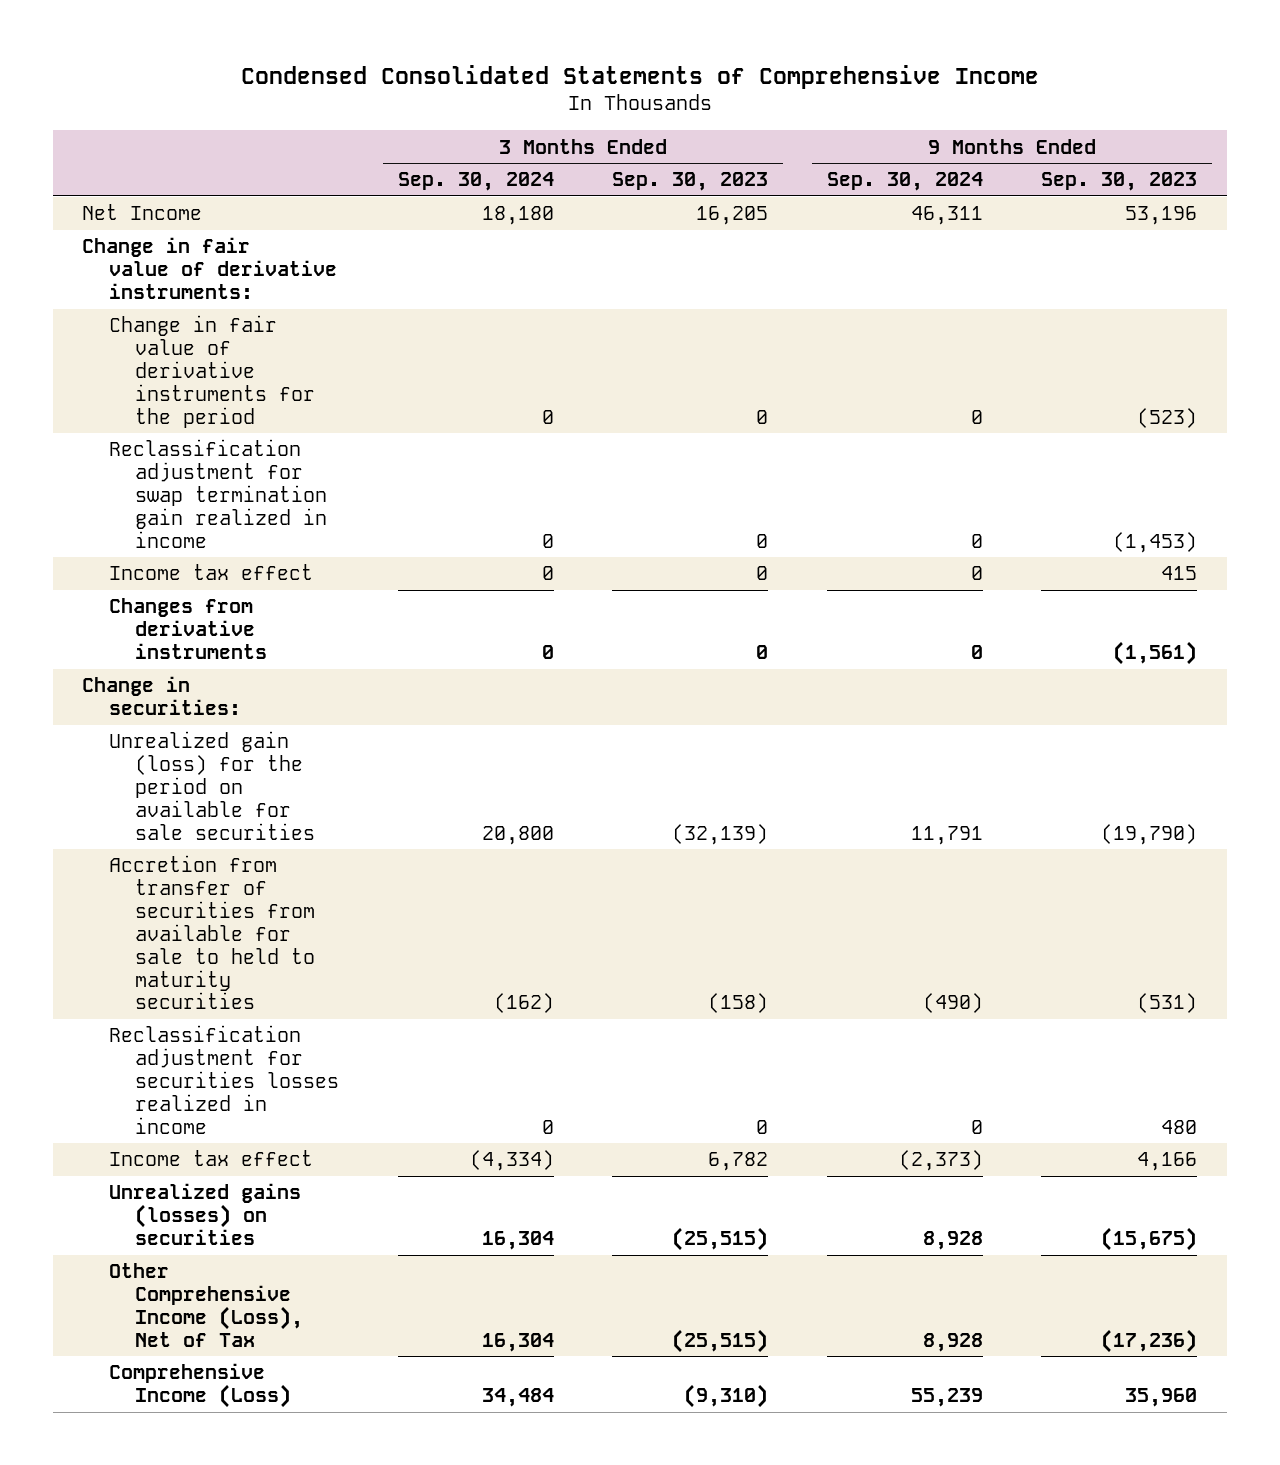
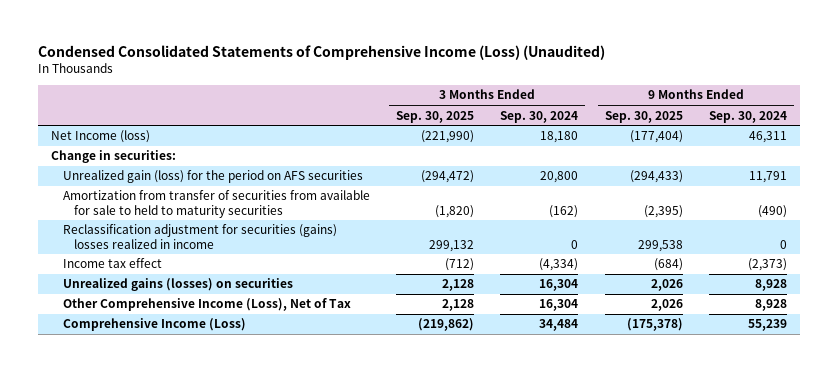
[240,64,1039,89] Condensed Consolidated Statements of Comprehensive Income -> [38,44,606,60] Condensed Consolidated Statements of Comprehensive Income (Loss) (Unaudited)
[612,172,769,192] Sep. 30, 2023 -> none
[1041,172,1198,192] Sep. 30, 2023 -> none
none -> [395,110,474,123] Sep. 30, 2025
none -> [604,110,683,123] Sep. 30, 2025
[82,237,337,300] Change in fair value of derivative instruments: -> none
[108,315,316,428] Change in fair value of derivative instruments for the period -> none
[108,439,328,548] Reclassification adjustment for swap termination gain realized in income -> none
[108,564,313,581] Income tax effect -> none
[108,598,268,660] Changes from derivative instruments -> none
[82,204,203,221] Net Income -> [51,130,151,144] Net Income (loss)
[108,731,316,840] Unrealized gain (loss) for the period on available for sale securities -> [62,170,363,184] Unrealized gain (loss) for the period on AFS securities
[108,855,316,1010] Accretion from transfer of securities from available for sale to held to maturity securities -> [62,190,370,218] Amortization from transfer of securities from available for sale to held to maturity securities
[108,1025,340,1134] Reclassification adjustment for securities losses realized in income -> [62,224,337,249] Reclassification adjustment for securities (gains) losses realized in income

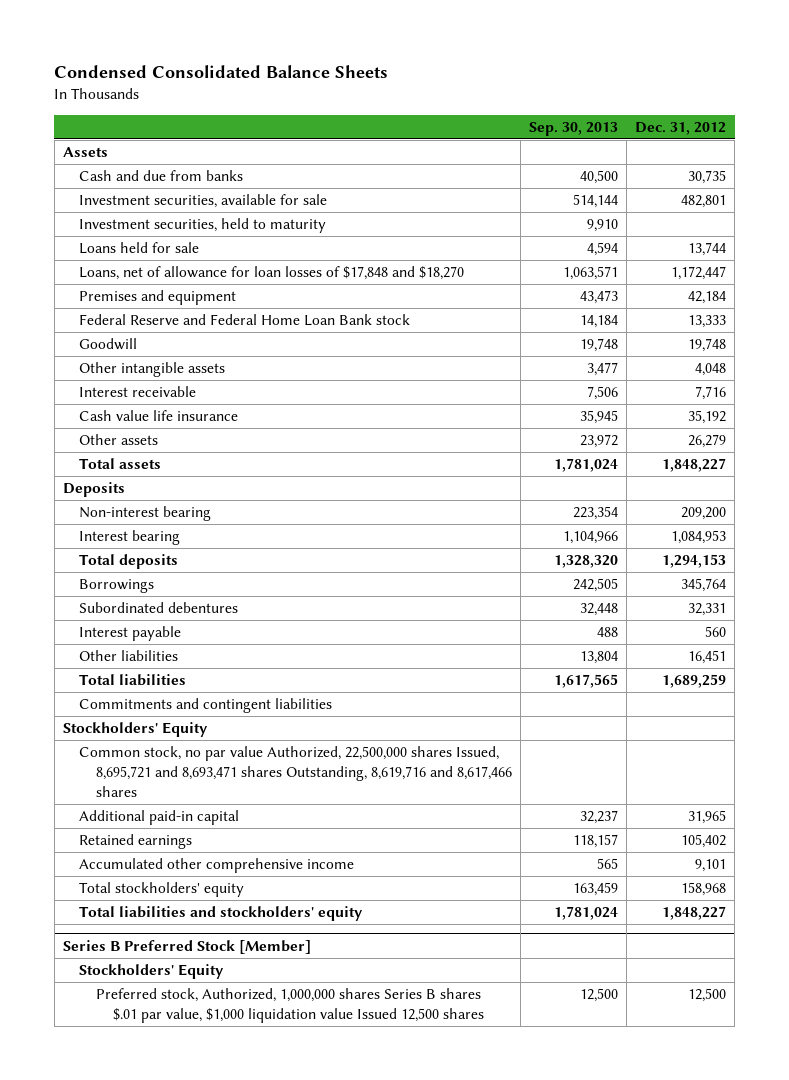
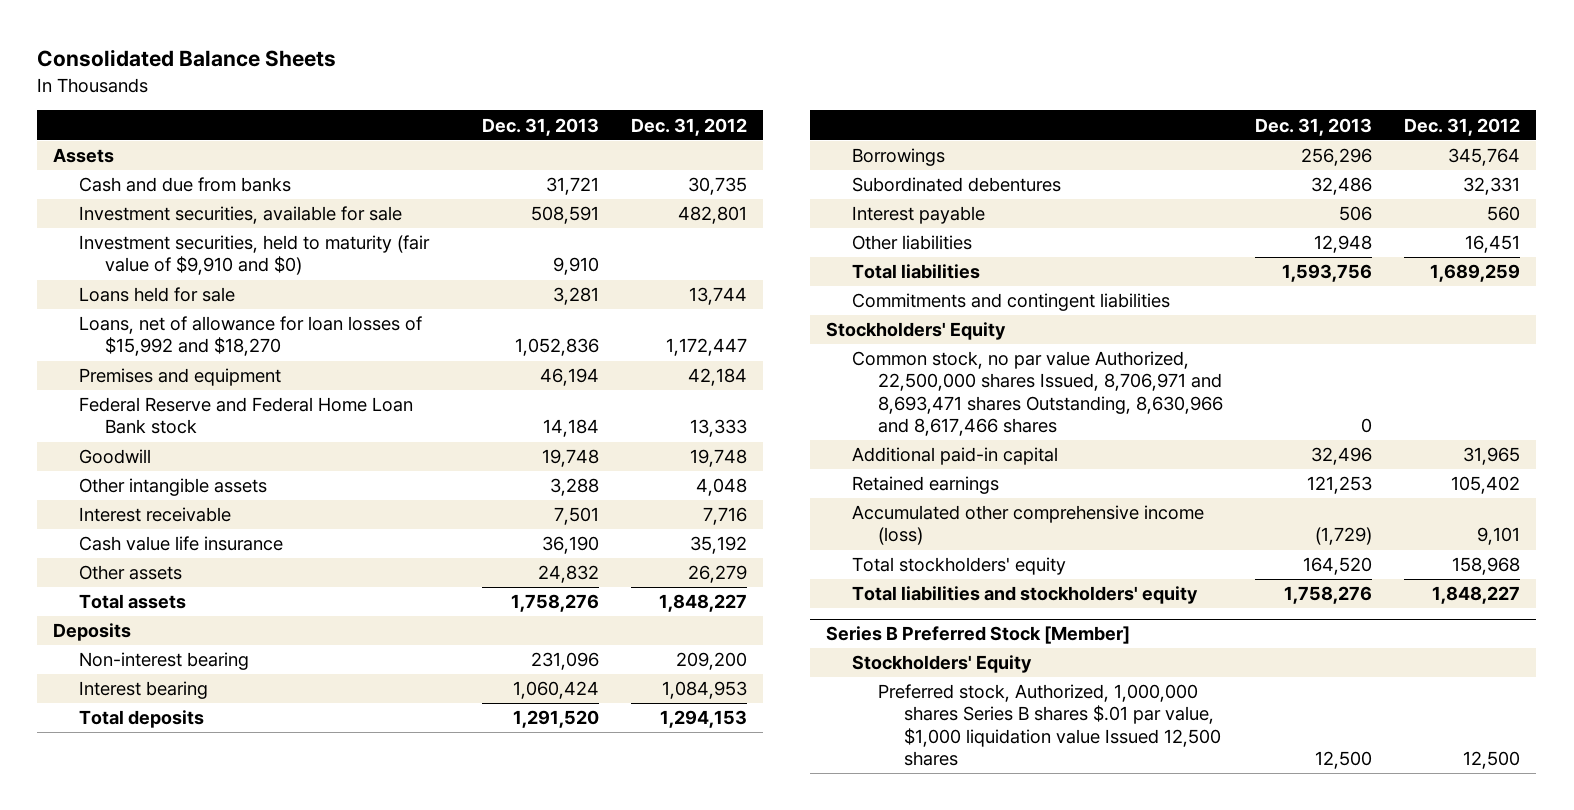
[54,65,389,79] Condensed Consolidated Balance Sheets -> [37,49,337,68] Consolidated Balance Sheets
[529,122,619,137] Sep. 30, 2013 -> none
none -> [482,117,600,136] Dec. 31, 2013
[79,218,327,234] Investment securities, held to maturity -> [79,235,431,276] Investment securities, held to maturity (fair value of $9,910 and $0)
[79,266,465,281] Loans, net of allowance for loan losses of $17,848 and $18,270 -> [79,316,423,357] Loans, net of allowance for loan losses of $15,992 and $18,270
[79,746,512,797] Common stock, no par value Authorized, 22,500,000 shares Issued, 8,695,721 and 8,693,471 shares Outstanding, 8,619,716 and 8,617,466 shares -> [852,351,1224,436] Common stock, no par value Authorized, 22,500,000 shares Issued, 8,706,971 and 8,693,471 shares Outstanding, 8,630,966 and 8,617,466 shares
[79,858,355,874] Accumulated other comprehensive income -> [852,505,1205,546] Accumulated other comprehensive income (loss)

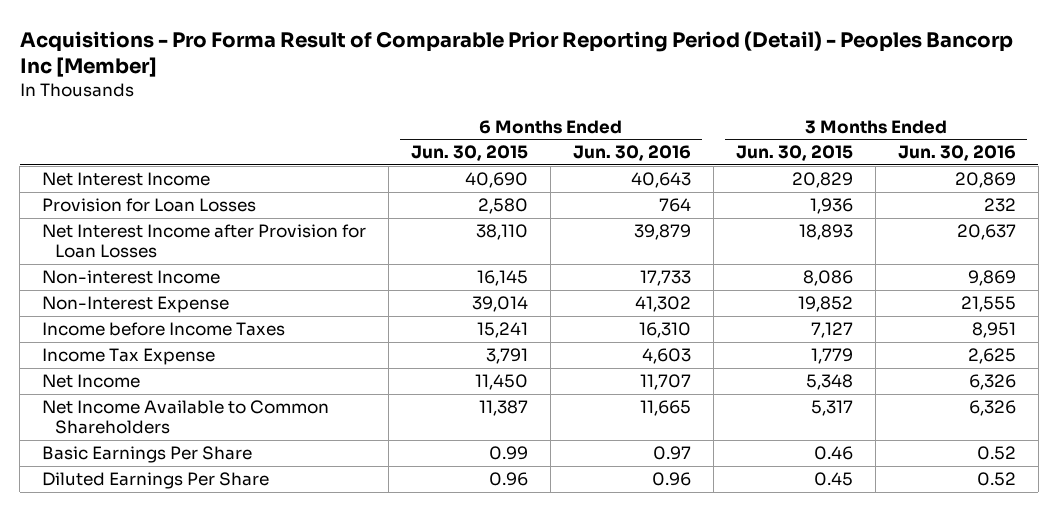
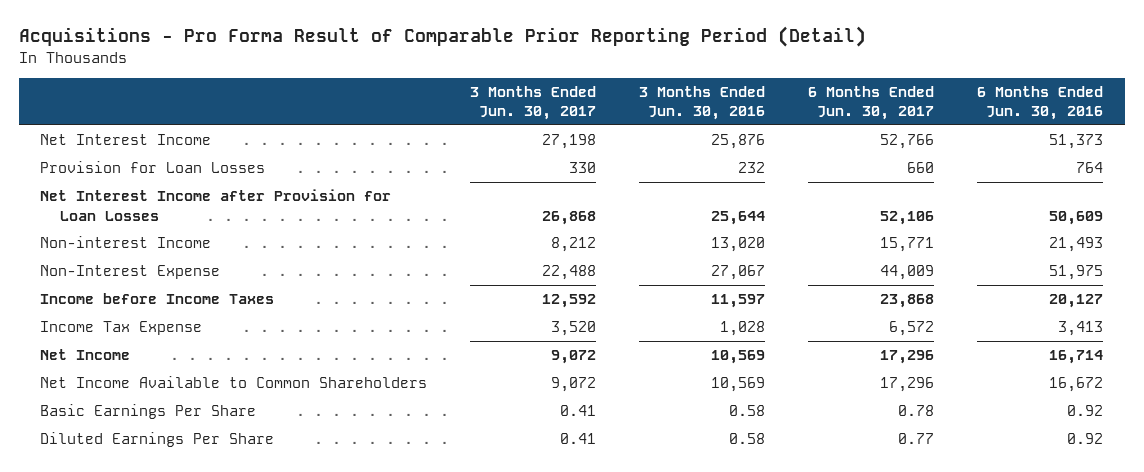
[19,30,1013,78] Acquisitions - Pro Forma Result of Comparable Prior Reporting Period (Detail) - Peoples Bancorp Inc [Member] -> [18,26,866,48] Acquisitions - Pro Forma Result of Comparable Prior Reporting Period (Detail)
[411,145,529,162] Jun. 30, 2015 -> none
[736,145,854,162] Jun. 30, 2015 -> none
none -> [470,85,597,121] 3 Months Ended Jun. 30, 2017
none -> [808,85,935,121] 6 Months Ended Jun. 30, 2017
[631,172,692,189] 40,643 -> [1049,134,1104,150] 51,373
[954,172,1016,189] 20,869 -> [711,134,766,150] 25,876
[634,224,692,241] 39,879 -> [1049,210,1104,225] 50,609
[956,224,1016,241] 20,637 -> [711,210,766,225] 25,644
[640,270,692,287] 17,733 -> [1049,237,1104,253] 21,493
[967,270,1016,287] 9,869 -> [711,237,766,253] 13,020
[635,296,692,313] 41,302 -> [1049,265,1104,281] 51,975
[960,296,1016,313] 21,555 -> [711,265,766,281] 27,067
[639,322,692,339] 16,310 -> [1049,294,1104,309] 20,127
[971,322,1016,339] 8,951 -> [711,294,766,309] 11,597
[642,348,692,365] 4,603 -> [1058,321,1104,337] 3,413
[967,348,1016,365] 2,625 -> [720,321,766,337] 1,028
[640,374,692,391] 11,707 -> [1049,350,1104,365] 16,714
[968,374,1016,391] 6,326 -> [711,350,766,365] 10,569
[640,400,692,417] 11,665 -> [1049,377,1104,393] 16,672
[968,400,1016,417] 6,326 -> [711,377,766,393] 10,569
[653,446,692,461] 0.97 -> [1067,405,1104,417] 0.92
[976,446,1016,461] 0.52 -> [729,405,766,417] 0.58
[652,472,692,487] 0.96 -> [1067,433,1104,445] 0.92
[976,472,1016,487] 0.52 -> [729,433,766,445] 0.58

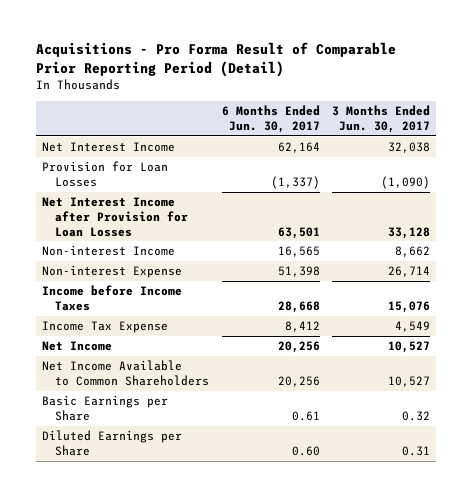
[639,85,766,121] 3 Months Ended Jun. 30, 2016 -> none
[977,85,1104,121] 6 Months Ended Jun. 30, 2016 -> none
[542,134,597,150] 27,198 -> [387,142,430,154] 32,038
[880,134,935,150] 52,766 -> [277,142,320,154] 62,164
[569,162,597,174] 330 -> [380,175,430,189] (1,090)
[907,162,935,174] 660 -> [270,175,320,189] (1,337)
[542,210,597,225] 26,868 -> [387,226,430,239] 33,128
[880,210,935,225] 52,106 -> [277,226,320,239] 63,501
[551,237,597,253] 8,212 -> [394,246,430,258] 8,662
[880,237,935,253] 15,771 -> [277,246,320,258] 16,565
[40,265,221,280] Non-Interest Expense -> [41,265,182,279] Non-interest Expense
[542,265,597,281] 22,488 -> [387,266,430,278] 26,714
[880,265,935,281] 44,009 -> [277,266,320,278] 51,398
[542,294,597,309] 12,592 -> [387,300,430,313] 15,076
[880,294,935,309] 23,868 -> [277,300,320,313] 28,668
[551,321,597,337] 3,520 -> [394,321,430,333] 4,549
[889,321,935,337] 6,572 -> [284,321,320,333] 8,412
[551,350,597,365] 9,072 -> [387,341,430,354] 10,527
[880,350,935,365] 17,296 -> [277,341,320,354] 20,256
[551,377,597,393] 9,072 -> [387,375,430,387] 10,527
[880,377,935,393] 17,296 -> [277,375,320,387] 20,256
[40,404,257,420] Basic Earnings Per Share -> [41,395,168,421] Basic Earnings per Share
[560,405,597,417] 0.41 -> [401,410,430,421] 0.32
[898,405,935,417] 0.78 -> [291,410,320,421] 0.61
[40,432,275,448] Diluted Earnings Per Share -> [41,430,182,456] Diluted Earnings per Share
[560,433,597,445] 0.41 -> [401,445,430,456] 0.31
[898,433,935,445] 0.77 -> [291,445,320,456] 0.60

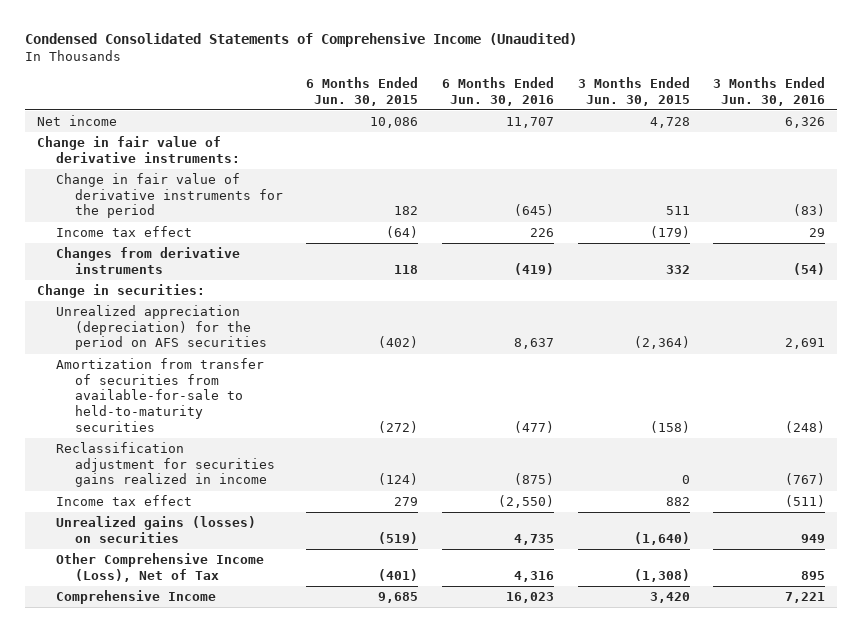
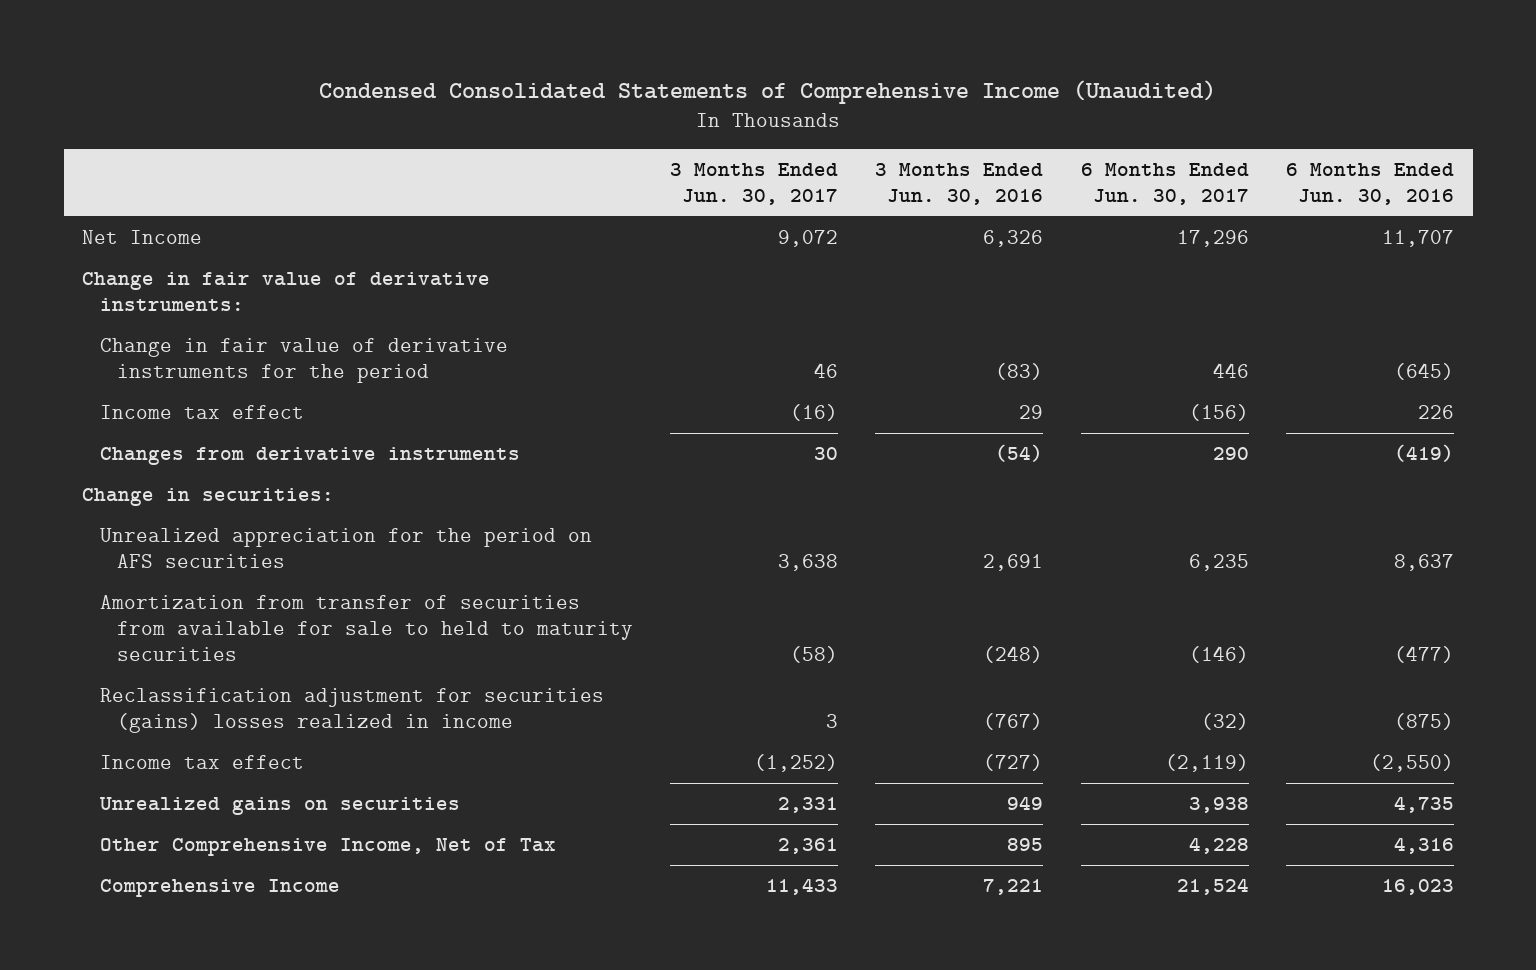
[306,77,419,106] 6 Months Ended Jun. 30, 2015 -> none
[577,77,690,106] 3 Months Ended Jun. 30, 2015 -> none
none -> [670,163,839,205] 3 Months Ended Jun. 30, 2017
none -> [1080,163,1249,205] 6 Months Ended Jun. 30, 2017
[36,115,117,127] Net income -> [82,230,203,245] Net Income
[55,305,267,351] Unrealized appreciation (depreciation) for the period on AFS securities -> [99,528,592,568] Unrealized appreciation for the period on AFS securities
[55,358,264,432] Amortization from transfer of securities from available-for-sale to held-to-maturity securities -> [99,595,633,661] Amortization from transfer of securities from available for sale to held to maturity securities
[55,442,275,488] Reclassification adjustment for securities gains realized in income -> [99,688,604,733] Reclassification adjustment for securities (gains) losses realized in income
[785,495,826,508] (511) -> [983,754,1044,772] (727)
[55,516,256,543] Unrealized gains (losses) on securities -> [98,797,460,816] Unrealized gains on securities
[55,553,264,582] Other Comprehensive Income (Loss), Net of Tax -> [99,838,556,857] Other Comprehensive Income, Net of Tax

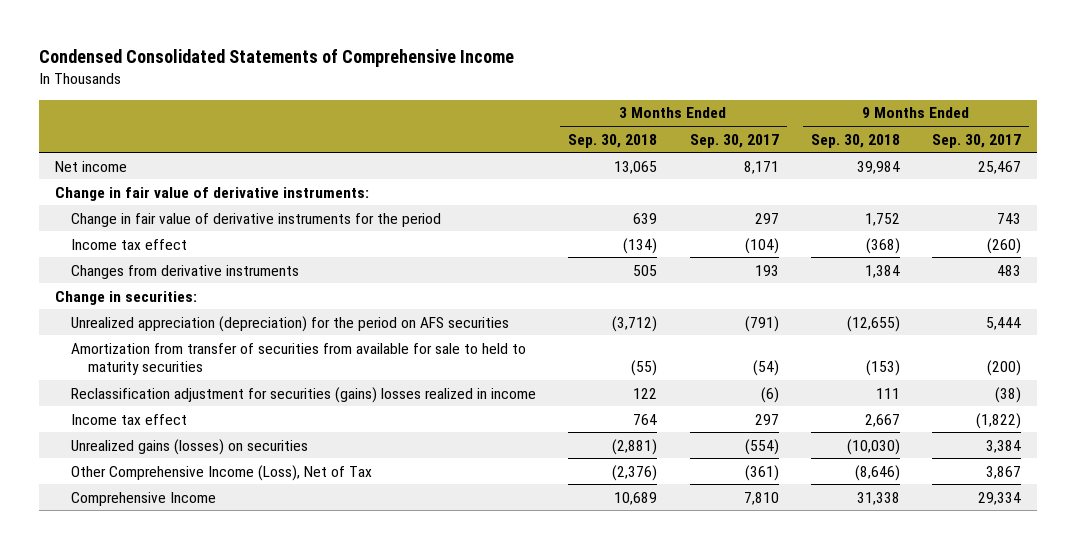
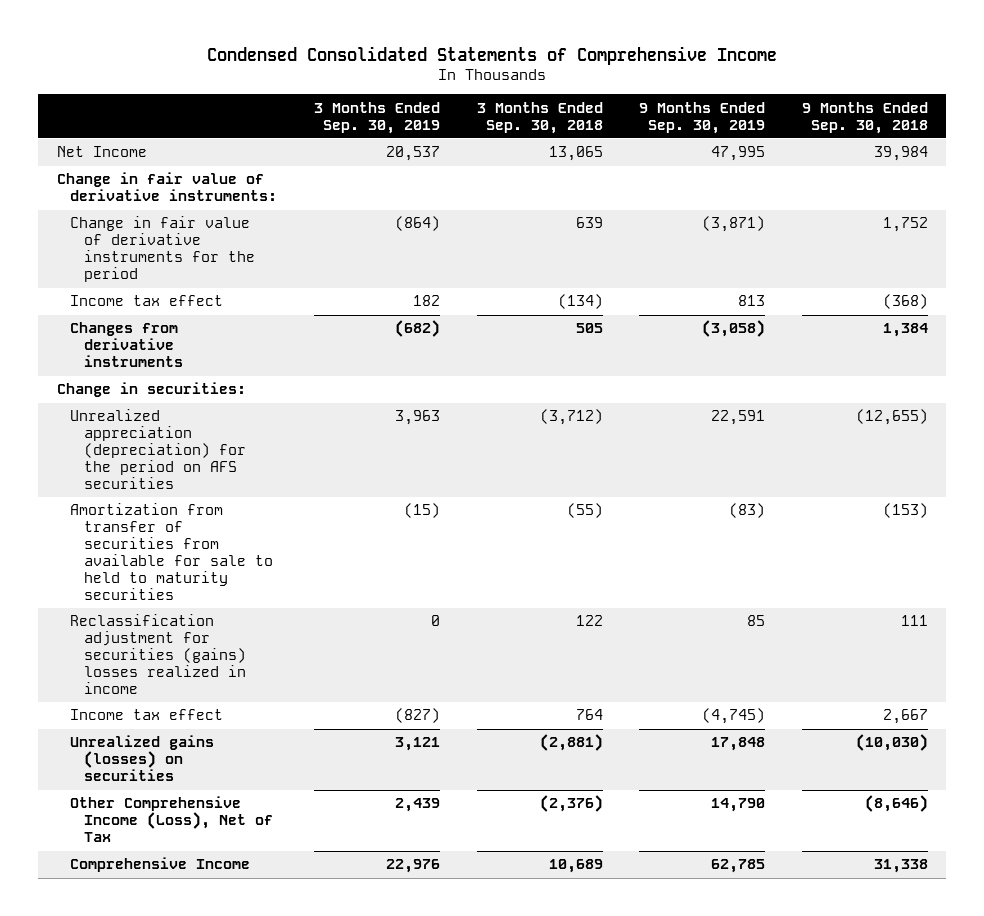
[689,133,779,148] Sep. 30, 2017 -> none
[931,133,1021,148] Sep. 30, 2017 -> none
none -> [314,101,441,134] 3 Months Ended Sep. 30, 2019
none -> [639,101,766,134] 9 Months Ended Sep. 30, 2019
[55,160,128,172] Net income -> [56,146,147,158] Net Income

